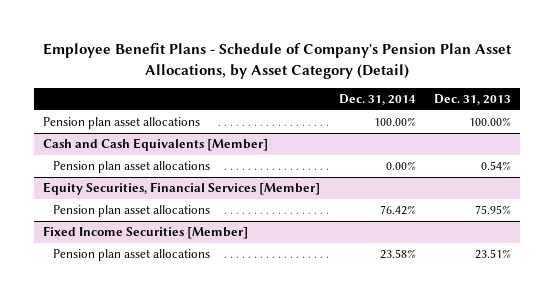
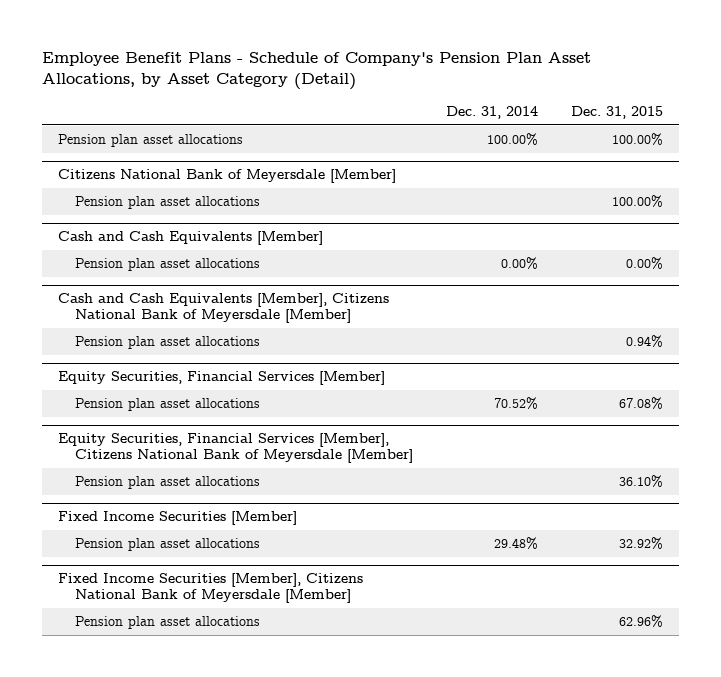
[434,94,512,106] Dec. 31, 2013 -> none
none -> [570,106,663,120] Dec. 31, 2015
none -> [57,169,396,184] Citizens National Bank of Meyersdale [Member]
none -> [74,196,260,210] Pension plan asset allocations
none -> [57,293,389,324] Cash and Cash Equivalents [Member], Citizens National Bank of Meyersdale [Member]
none -> [74,336,260,350] Pension plan asset allocations
[379,205,416,216] 76.42% -> [493,397,538,411] 70.52%
none -> [57,433,413,464] Equity Securities, Financial Services [Member], Citizens National Bank of Meyersdale [Member]
none -> [74,476,260,490] Pension plan asset allocations
[379,249,416,260] 23.58% -> [493,537,538,551] 29.48%
none -> [57,573,363,604] Fixed Income Securities [Member], Citizens National Bank of Meyersdale [Member]
none -> [74,616,260,630] Pension plan asset allocations

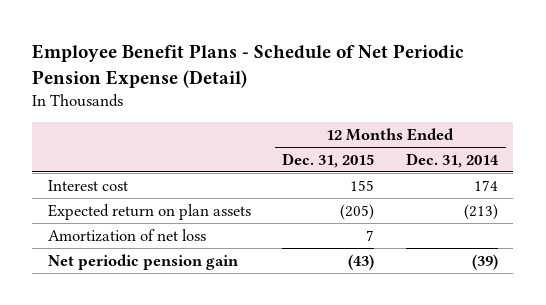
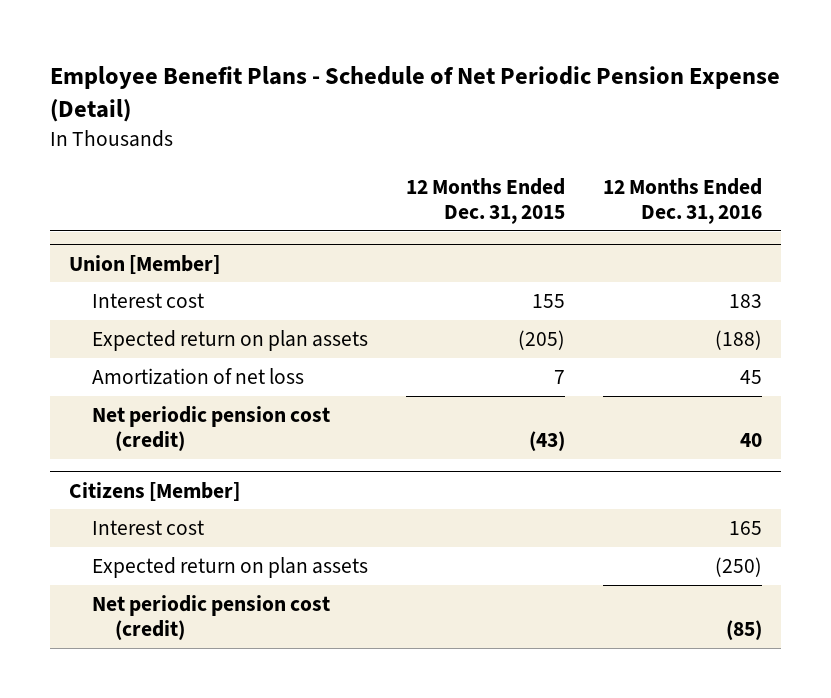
[405,152,499,168] Dec. 31, 2014 -> none
none -> [602,177,762,225] 12 Months Ended Dec. 31, 2016
none -> [69,254,221,274] Union [Member]
[48,253,240,270] Net periodic pension gain -> [92,405,331,452] Net periodic pension cost (credit)
none -> [69,481,241,501] Citizens [Member]
none -> [92,519,205,535] Interest cost
none -> [92,556,369,578] Expected return on plan assets
none -> [92,594,331,641] Net periodic pension cost (credit)

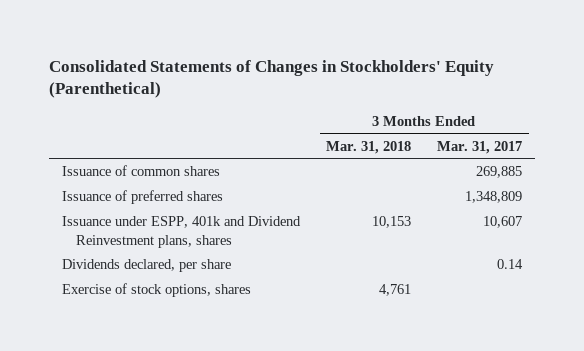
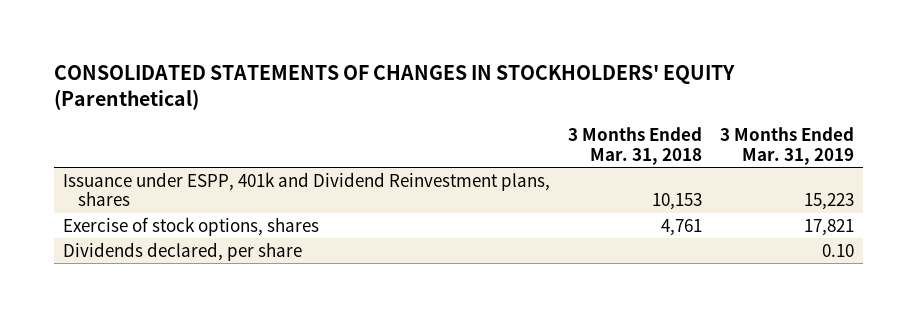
[48,59,494,99] Consolidated Statements of Changes in Stockholders' Equity (Parenthetical) -> [53,64,735,110] CONSOLIDATED STATEMENTS OF CHANGES IN STOCKHOLDERS' EQUITY (Parenthetical)
[437,140,523,154] Mar. 31, 2017 -> none
none -> [719,127,854,165] 3 Months Ended Mar. 31, 2019
[61,165,220,177] Issuance of common shares -> none
[61,190,223,205] Issuance of preferred shares -> none
[61,259,231,273] Dividends declared, per share -> [62,241,302,261] Dividends declared, per share

